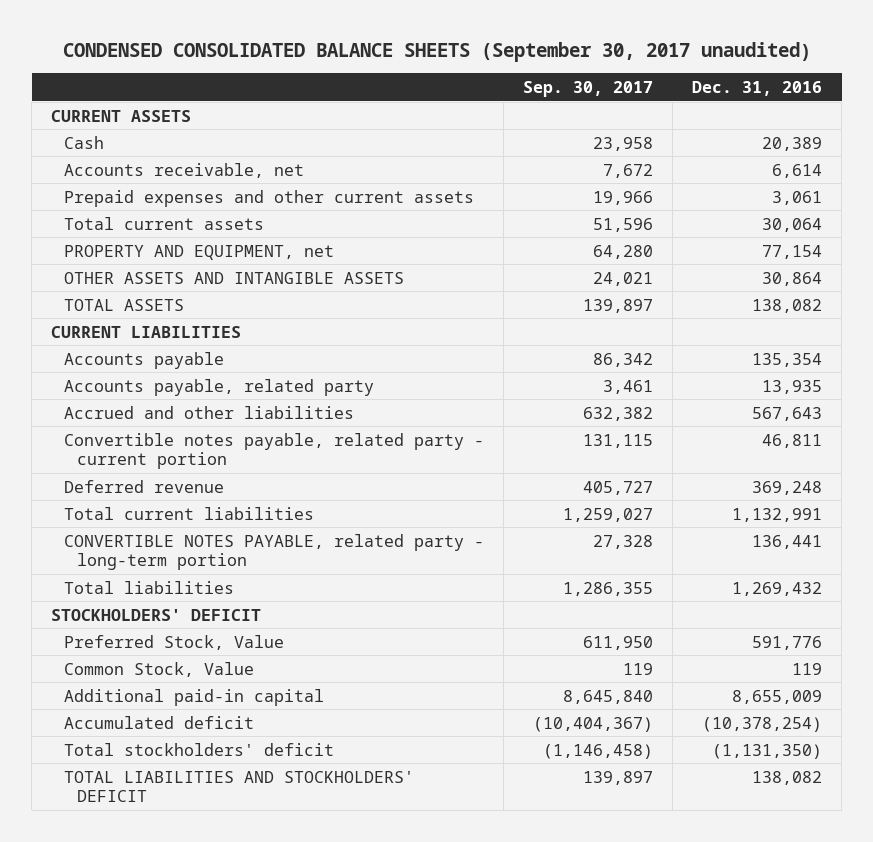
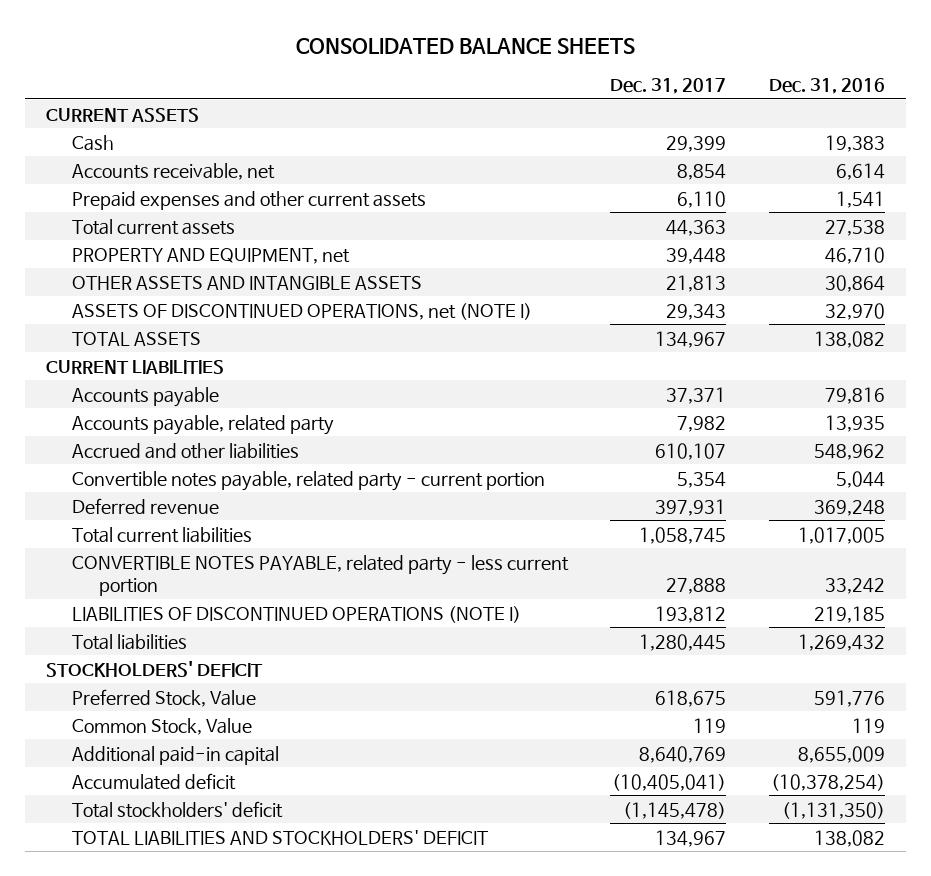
[62,42,811,63] CONDENSED CONSOLIDATED BALANCE SHEETS (September 30, 2017 unaudited) -> [296,37,636,54] CONSOLIDATED BALANCE SHEETS
[523,80,654,97] Sep. 30, 2017 -> none
none -> [610,77,727,94] Dec. 31, 2017
[762,136,823,151] 20,389 -> [824,134,885,152] 19,383
[772,190,823,205] 3,061 -> [835,190,885,208] 1,541
[762,217,823,232] 30,064 -> [824,219,885,236] 27,538
[762,244,823,259] 77,154 -> [824,246,885,264] 46,710
none -> [72,302,533,320] ASSETS OF DISCONTINUED OPERATIONS, net (NOTE I)
[752,352,823,367] 135,354 -> [824,386,885,404] 79,816
[752,406,823,421] 567,643 -> [813,443,885,460] 548,962
[762,433,823,448] 46,811 -> [835,470,885,488] 5,044
[732,507,823,522] 1,132,991 -> [797,526,885,544] 1,017,005
[64,533,485,571] CONVERTIBLE NOTES PAYABLE, related party - long-term portion -> [72,554,570,597] CONVERTIBLE NOTES PAYABLE, related party - less current portion
[752,534,823,549] 136,441 -> [824,578,885,595] 33,242
none -> [72,605,522,623] LIABILITIES OF DISCONTINUED OPERATIONS (NOTE I)

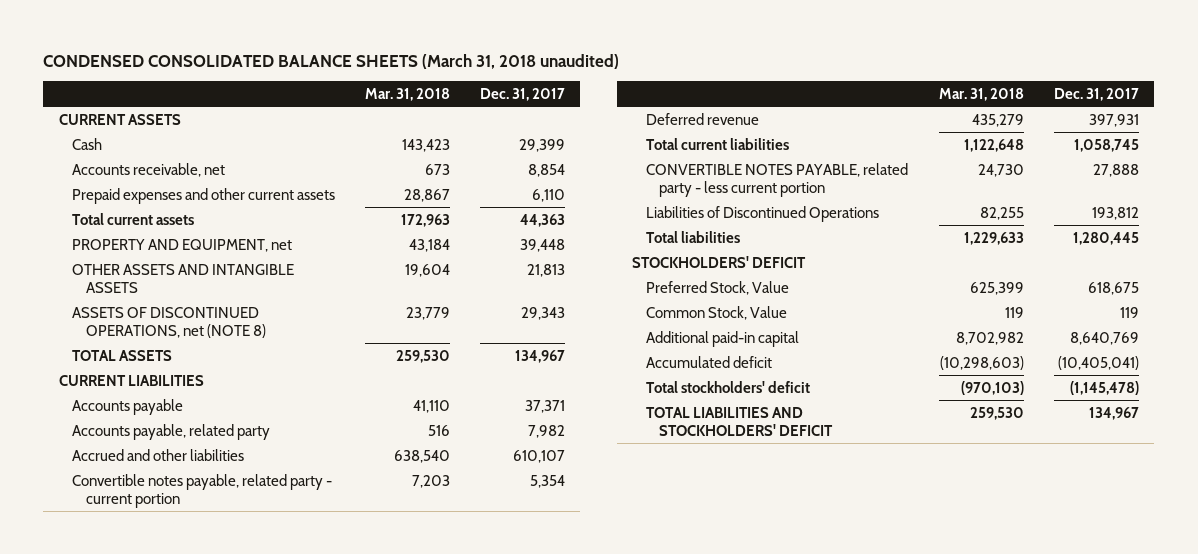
[296,37,636,54] CONSOLIDATED BALANCE SHEETS -> [43,53,620,69] CONDENSED CONSOLIDATED BALANCE SHEETS (March 31, 2018 unaudited)
[768,77,885,94] Dec. 31, 2016 -> none
none -> [365,87,451,101] Mar. 31, 2018
[72,302,533,320] ASSETS OF DISCONTINUED OPERATIONS, net (NOTE I) -> [72,306,266,338] ASSETS OF DISCONTINUED OPERATIONS, net (NOTE 8)
[72,605,522,623] LIABILITIES OF DISCONTINUED OPERATIONS (NOTE I) -> [645,205,879,222] Liabilities of Discontinued Operations

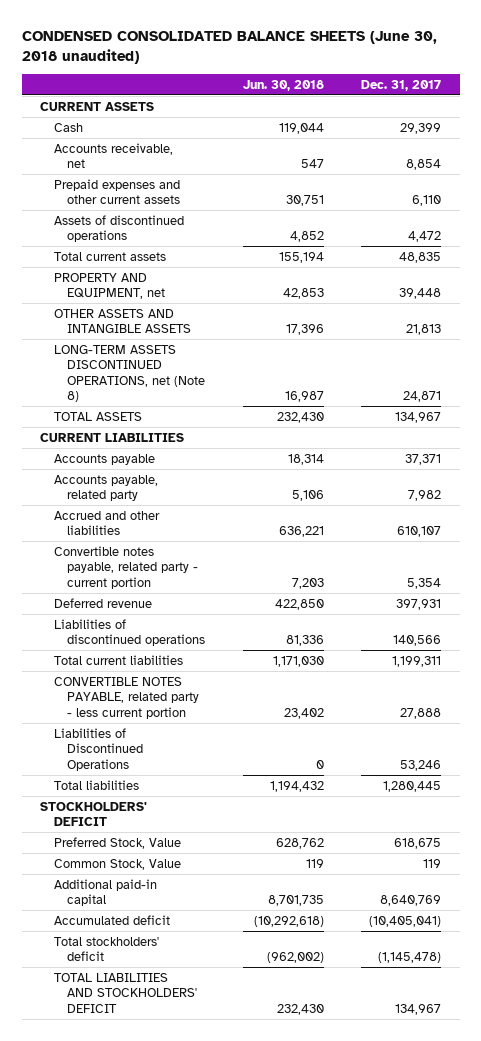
[43,53,620,69] CONDENSED CONSOLIDATED BALANCE SHEETS (March 31, 2018 unaudited) -> [21,31,437,65] CONDENSED CONSOLIDATED BALANCE SHEETS (June 30, 2018 unaudited)
[365,87,451,101] Mar. 31, 2018 -> none
none -> [242,79,324,91] Jun. 30, 2018
none -> [53,214,184,243] Assets of discontinued operations
[520,213,566,227] 44,363 -> [399,251,442,263] 48,835
[72,306,266,338] ASSETS OF DISCONTINUED OPERATIONS, net (NOTE 8) -> [53,344,206,402] LONG-TERM ASSETS DISCONTINUED OPERATIONS, net (Note 8)
[521,306,566,320] 29,343 -> [403,390,442,402] 24,871
none -> [53,618,206,647] Liabilities of discontinued operations
[1074,138,1140,152] 1,058,745 -> [392,655,442,667] 1,199,311
[1092,206,1140,220] 193,812 -> [400,759,442,771] 53,246

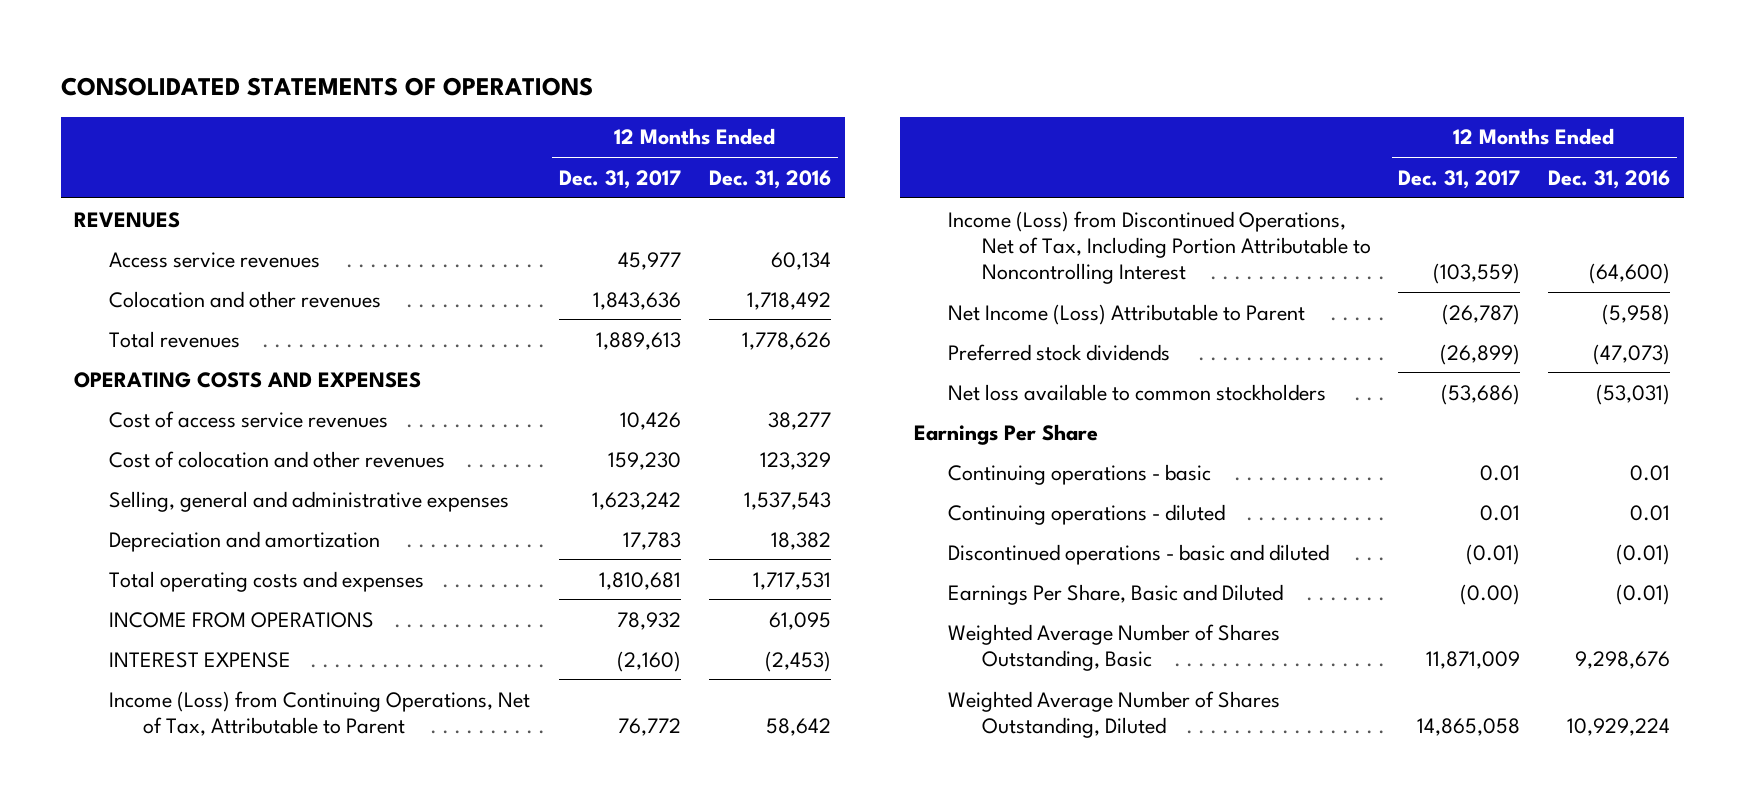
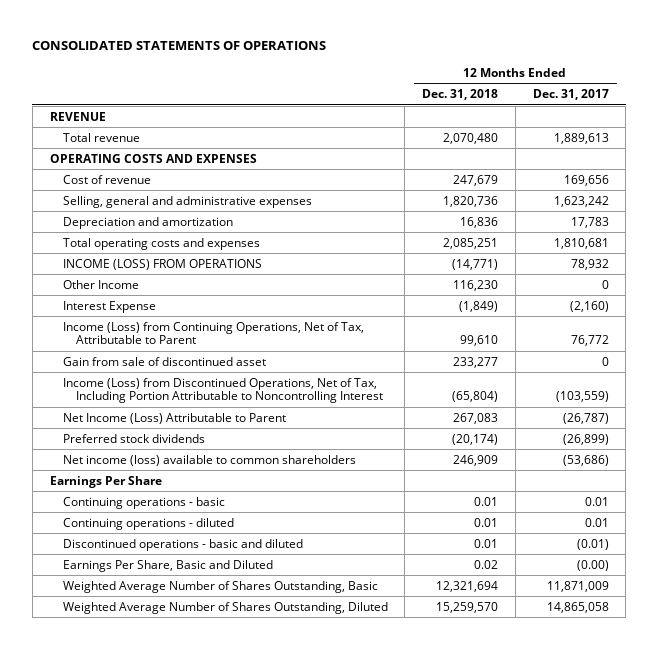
[708,169,831,189] Dec. 31, 2016 -> none
none -> [422,88,499,100] Dec. 31, 2018
[108,251,320,268] Access service revenues -> none
[108,290,381,308] Colocation and other revenues -> none
[74,211,181,228] REVENUES -> [49,111,106,121] REVENUE
[108,330,240,348] Total revenues -> [62,132,140,142] Total revenue
[108,410,388,428] Cost of access service revenues -> none
[108,450,445,468] Cost of colocation and other revenues -> none
none -> [62,174,151,184] Cost of revenue
[108,611,374,628] INCOME FROM OPERATIONS -> [62,258,262,270] INCOME (LOSS) FROM OPERATIONS
none -> [62,279,139,289] Other Income
[108,651,291,668] INTEREST EXPENSE -> [62,300,156,313] Interest Expense
none -> [62,356,266,366] Gain from sale of discontinued asset
[947,383,1326,401] Net loss available to common stockholders -> [62,454,356,466] Net income (loss) available to common shareholders

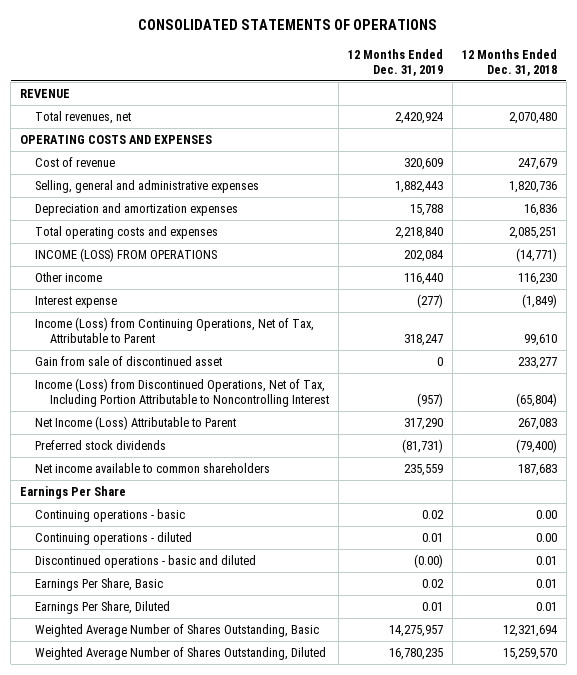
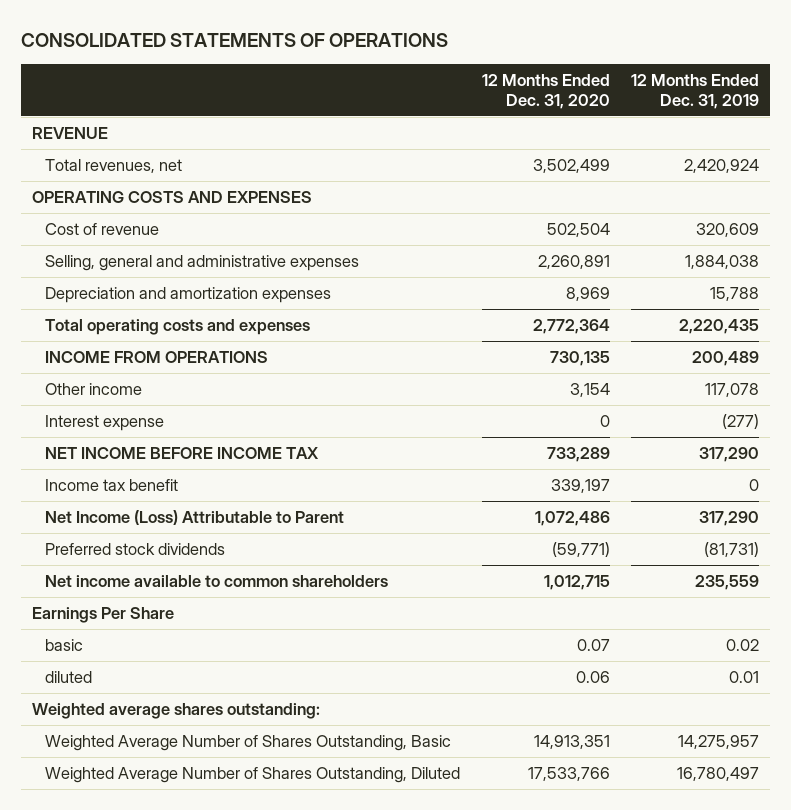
[461,48,557,76] 12 Months Ended Dec. 31, 2018 -> none
none -> [481,73,610,109] 12 Months Ended Dec. 31, 2020
[394,181,443,194] 1,882,443 -> [685,255,760,270] 1,884,038
[394,227,443,240] 2,218,840 -> [679,319,760,335] 2,220,435
[34,248,217,263] INCOME (LOSS) FROM OPERATIONS -> [44,351,268,364] INCOME FROM OPERATIONS
[403,250,443,263] 202,084 -> [692,351,760,367] 200,489
[403,273,443,286] 116,440 -> [705,383,760,398] 117,078
[34,317,314,344] Income (Loss) from Continuing Operations, Net of Tax, Attributable to Parent -> none
[34,356,222,367] Gain from sale of discontinued asset -> none
[34,378,329,408] Income (Loss) from Discontinued Operations, Net of Tax, Including Portion Attributable to Noncontrolling Interest -> none
none -> [44,447,319,460] NET INCOME BEFORE INCOME TAX
none -> [44,479,178,492] Income tax benefit
[34,555,256,569] Discontinued operations - basic and diluted -> none
[34,578,163,592] Earnings Per Share, Basic -> none
[34,601,170,615] Earnings Per Share, Diluted -> none
[34,509,185,523] Continuing operations - basic -> [44,639,83,652] basic
[34,532,192,546] Continuing operations - diluted -> [44,671,92,684] diluted
none -> [31,703,320,720] Weighted average shares outstanding:
[388,648,443,661] 16,780,235 -> [677,767,760,782] 16,780,497

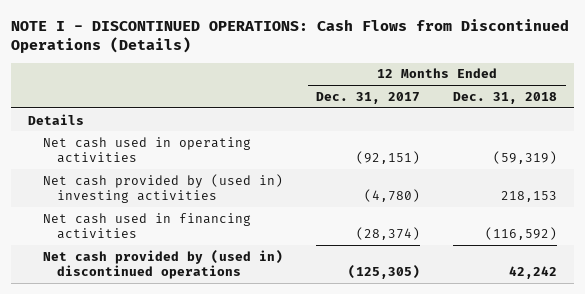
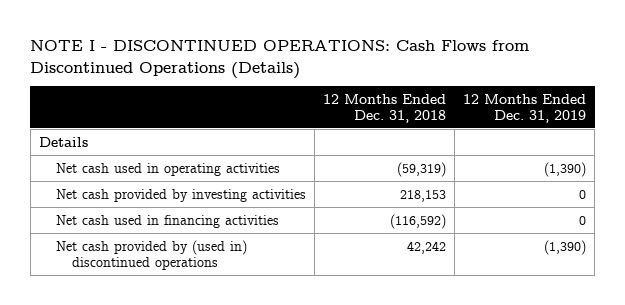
[315,91,420,104] Dec. 31, 2017 -> none
none -> [463,93,587,123] 12 Months Ended Dec. 31, 2019
[42,173,283,204] Net cash provided by (used in) investing activities -> [55,188,306,202] Net cash provided by investing activities

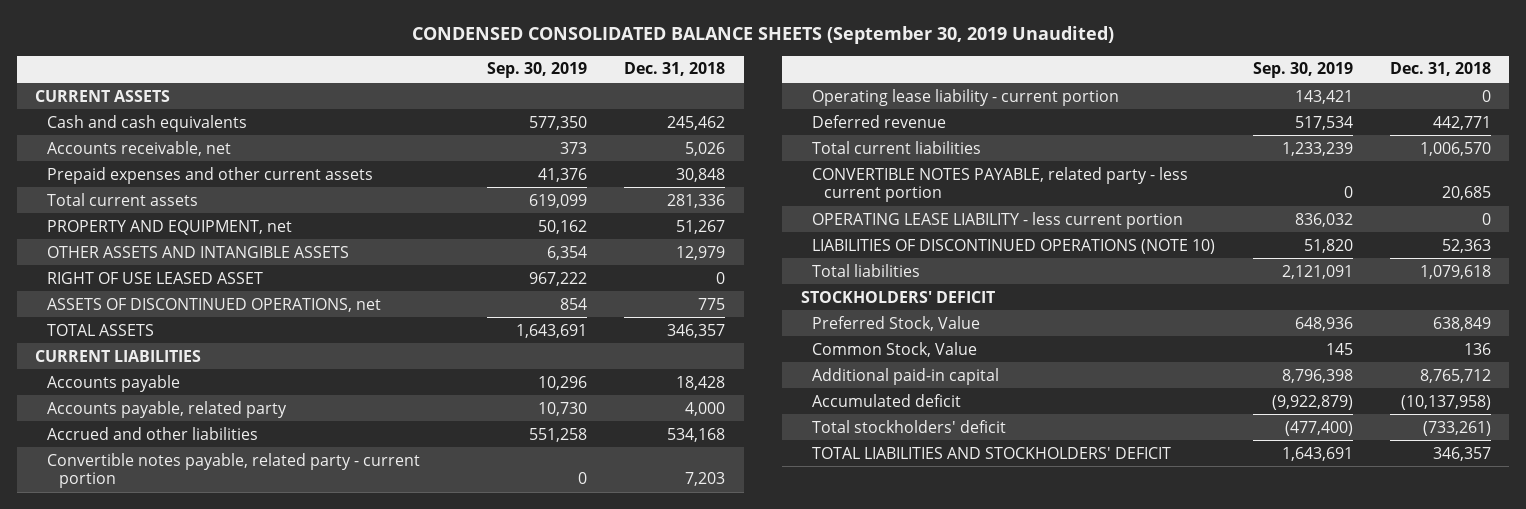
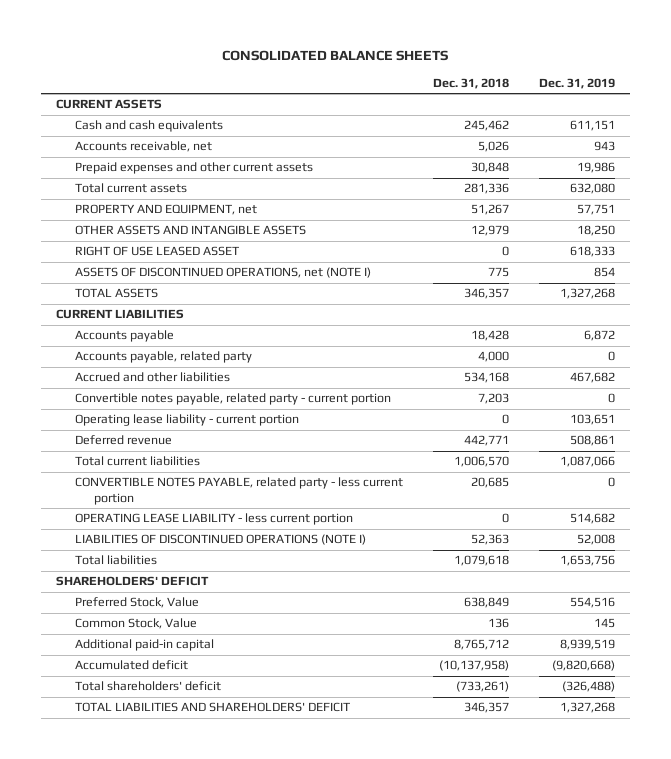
[411,26,1114,45] CONDENSED CONSOLIDATED BALANCE SHEETS (September 30, 2019 Unaudited) -> [222,50,449,62] CONSOLIDATED BALANCE SHEETS
[487,62,588,79] Sep. 30, 2019 -> none
none -> [538,77,615,89] Dec. 31, 2019
[46,297,381,312] ASSETS OF DISCONTINUED OPERATIONS, net -> [75,267,372,279] ASSETS OF DISCONTINUED OPERATIONS, net (NOTE I)
[812,238,1216,254] LIABILITIES OF DISCONTINUED OPERATIONS (NOTE 10) -> [75,534,367,546] LIABILITIES OF DISCONTINUED OPERATIONS (NOTE I)
[800,290,995,303] STOCKHOLDERS' DEFICIT -> [55,576,209,587] SHAREHOLDERS' DEFICIT
[812,419,1007,433] Total stockholders' deficit -> [75,681,222,692] Total shareholders' deficit
[812,446,1172,459] TOTAL LIABILITIES AND STOCKHOLDERS' DEFICIT -> [75,702,351,713] TOTAL LIABILITIES AND SHAREHOLDERS' DEFICIT

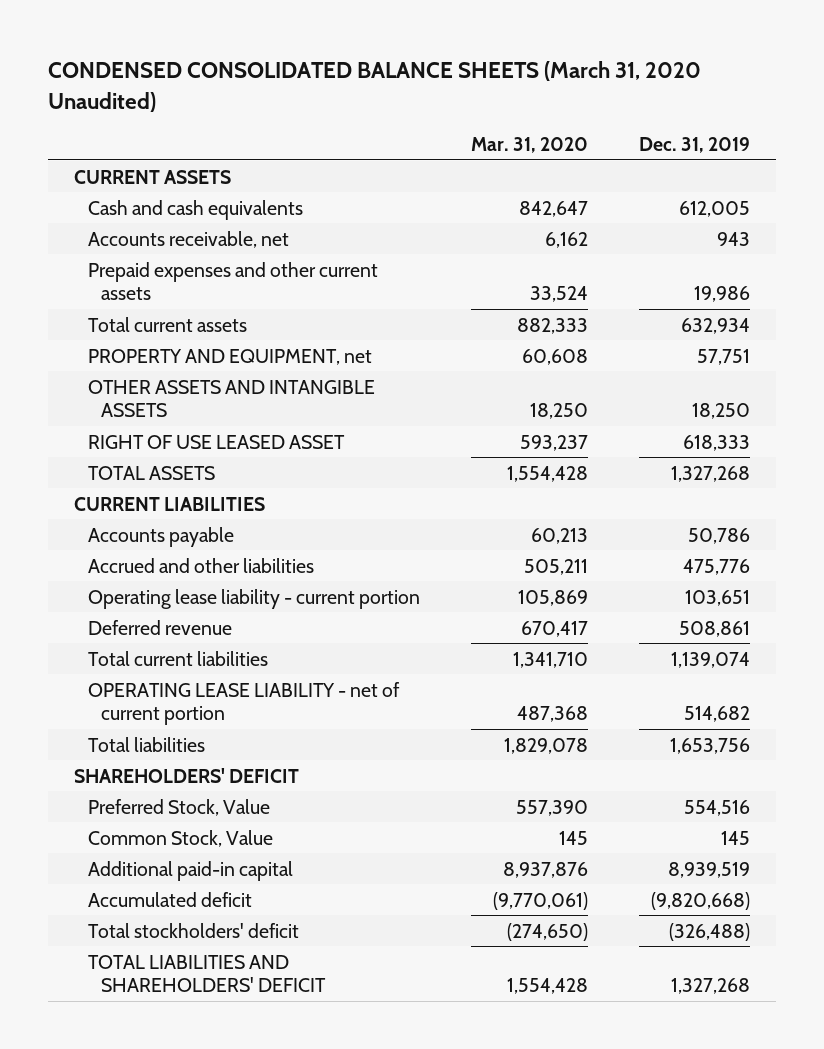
[222,50,449,62] CONSOLIDATED BALANCE SHEETS -> [48,61,702,112] CONDENSED CONSOLIDATED BALANCE SHEETS (March 31, 2020 Unaudited)
[432,77,509,89] Dec. 31, 2018 -> none
none -> [470,136,588,153] Mar. 31, 2020
[569,120,615,132] 611,151 -> [679,200,751,217] 612,005
[569,183,615,195] 632,080 -> [681,317,751,334] 632,934
[75,267,372,279] ASSETS OF DISCONTINUED OPERATIONS, net (NOTE I) -> none
[75,351,253,364] Accounts payable, related party -> none
[75,393,392,406] Convertible notes payable, related party - current portion -> none
[583,330,615,342] 6,872 -> [688,527,751,544] 50,786
[569,372,615,384] 467,682 -> [683,558,751,575] 475,776
[75,477,404,505] CONVERTIBLE NOTES PAYABLE, related party - less current portion -> none
[75,534,367,546] LIABILITIES OF DISCONTINUED OPERATIONS (NOTE I) -> none
[559,456,615,468] 1,087,066 -> [671,651,751,668] 1,139,074
[75,513,354,526] OPERATING LEASE LIABILITY - less current portion -> [87,681,400,726] OPERATING LEASE LIABILITY - net of current portion
[75,681,222,692] Total shareholders' deficit -> [87,922,299,938] Total stockholders' deficit

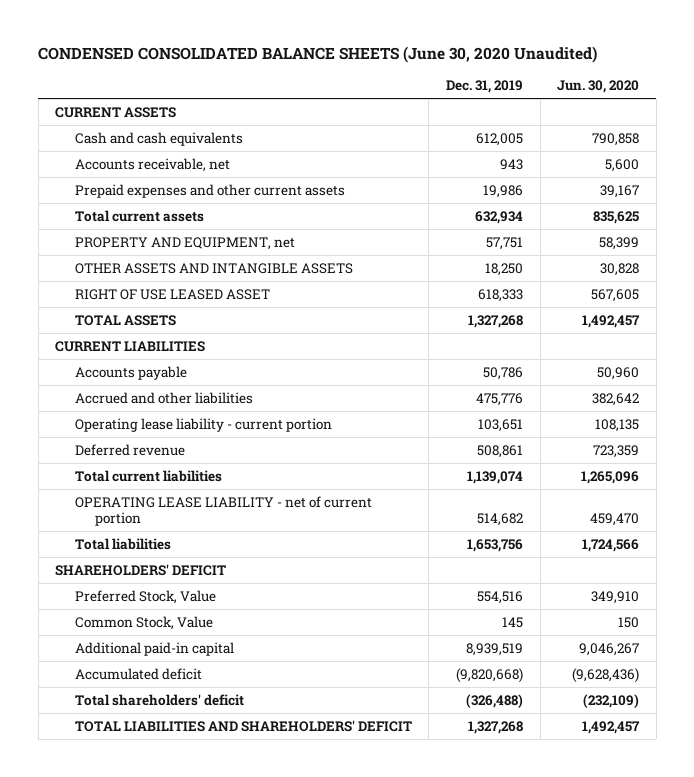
[48,61,702,112] CONDENSED CONSOLIDATED BALANCE SHEETS (March 31, 2020 Unaudited) -> [38,45,598,63] CONDENSED CONSOLIDATED BALANCE SHEETS (June 30, 2020 Unaudited)
[470,136,588,153] Mar. 31, 2020 -> none
none -> [557,80,640,94] Jun. 30, 2020
[87,922,299,938] Total stockholders' deficit -> [74,693,244,706] Total shareholders' deficit

